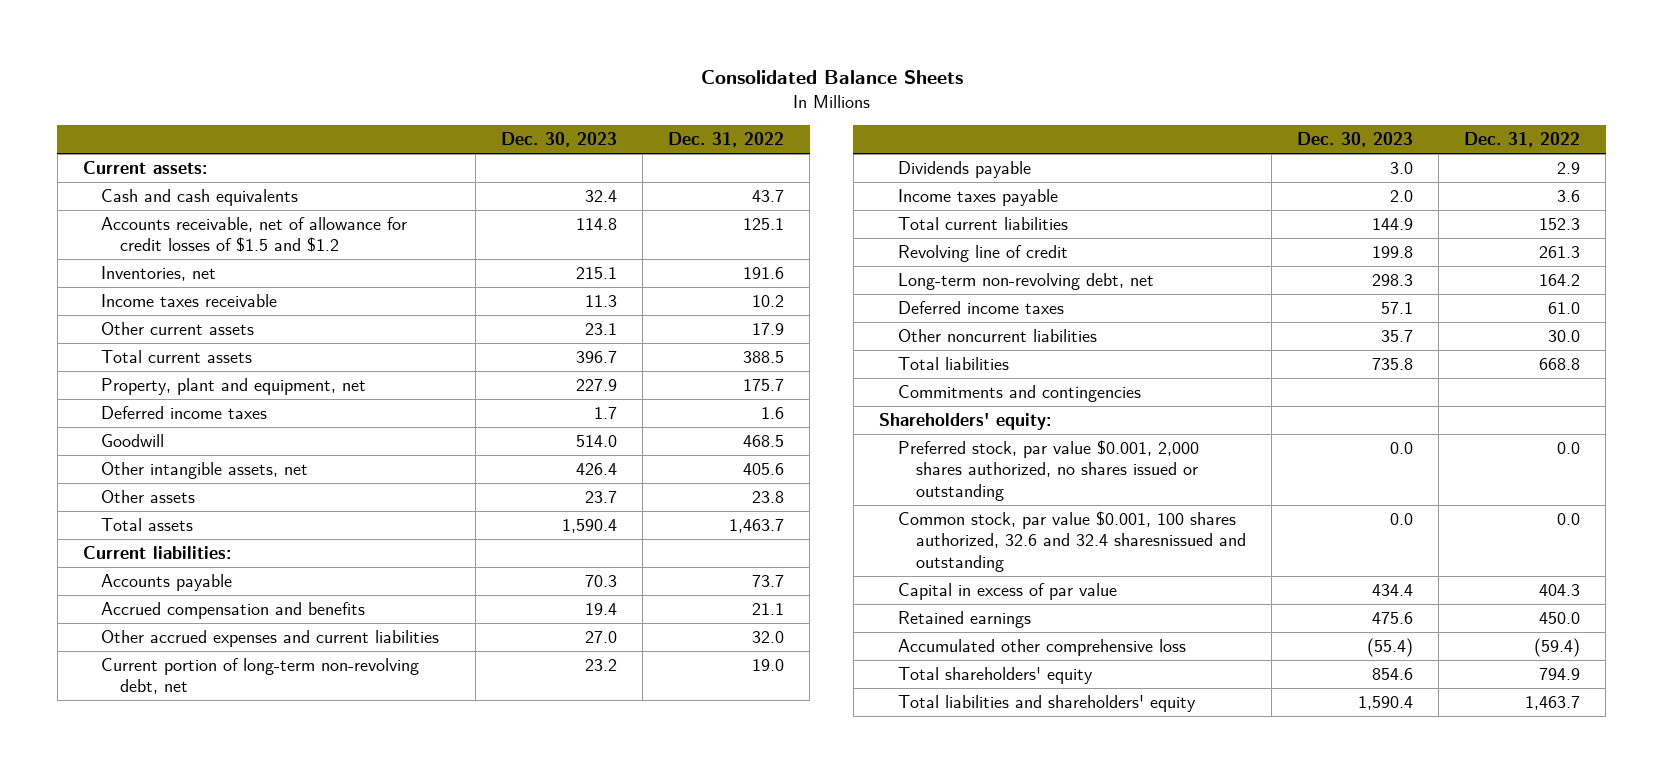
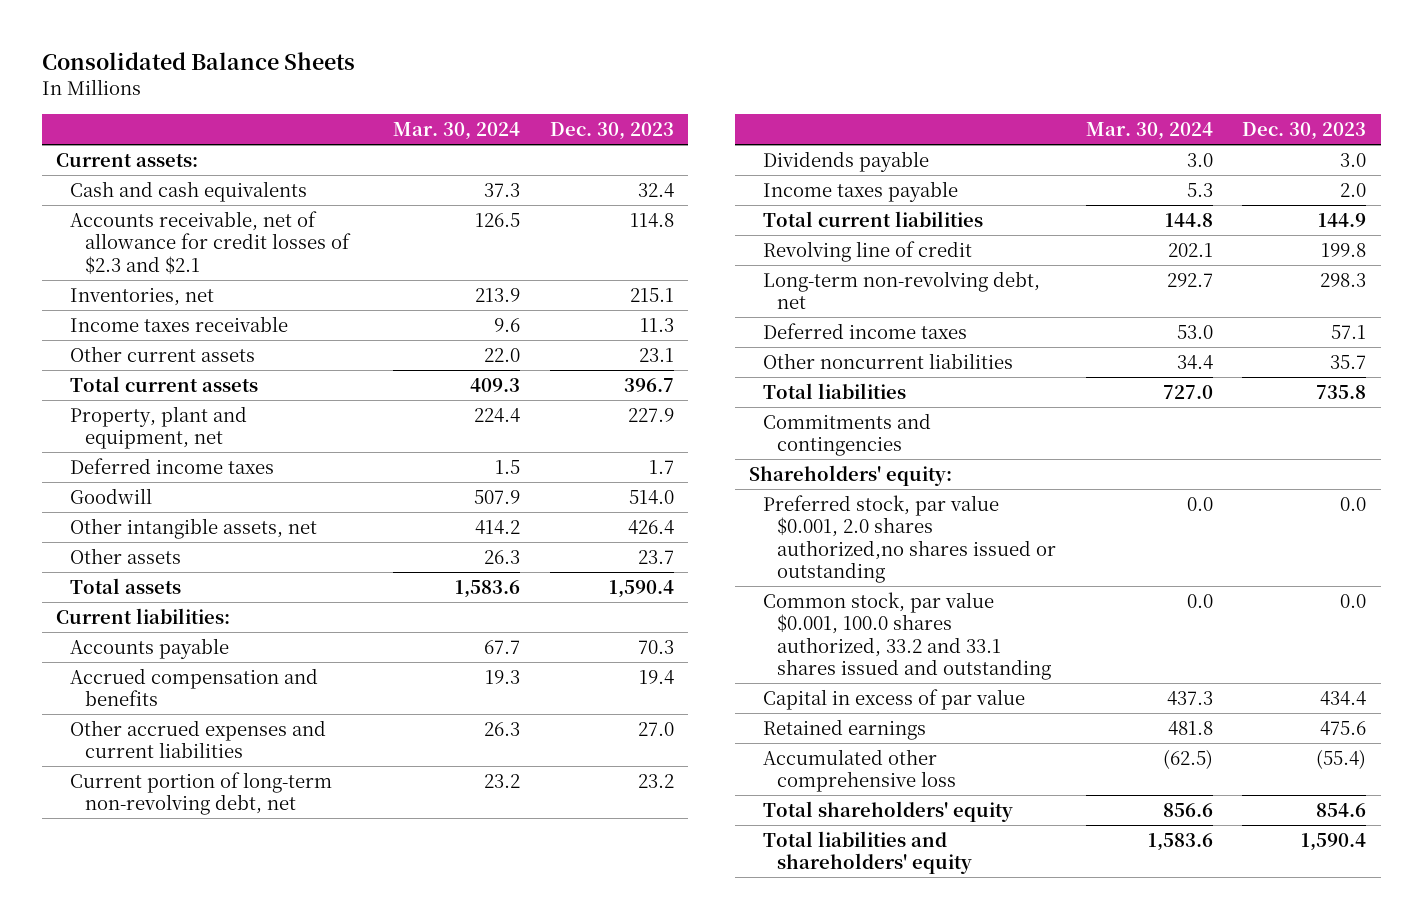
[668,132,785,148] Dec. 31, 2022 -> none
none -> [393,121,521,140] Mar. 30, 2024
[101,216,408,253] Accounts receivable, net of allowance for credit losses of $1.5 and $1.2 -> [70,210,351,275] Accounts receivable, net of allowance for credit losses of $2.3 and $2.1
[897,439,1199,502] Preferred stock, par value $0.001, 2,000 shares authorized, no shares issued or outstanding -> [763,494,1057,583] Preferred stock, par value $0.001, 2.0 shares authorized,no shares issued or outstanding
[897,510,1247,573] Common stock, par value $0.001, 100 shares authorized, 32.6 and 32.4 sharesnissued and outstanding -> [763,591,1052,680] Common stock, par value $0.001, 100.0 shares authorized, 33.2 and 33.1 shares issued and outstanding

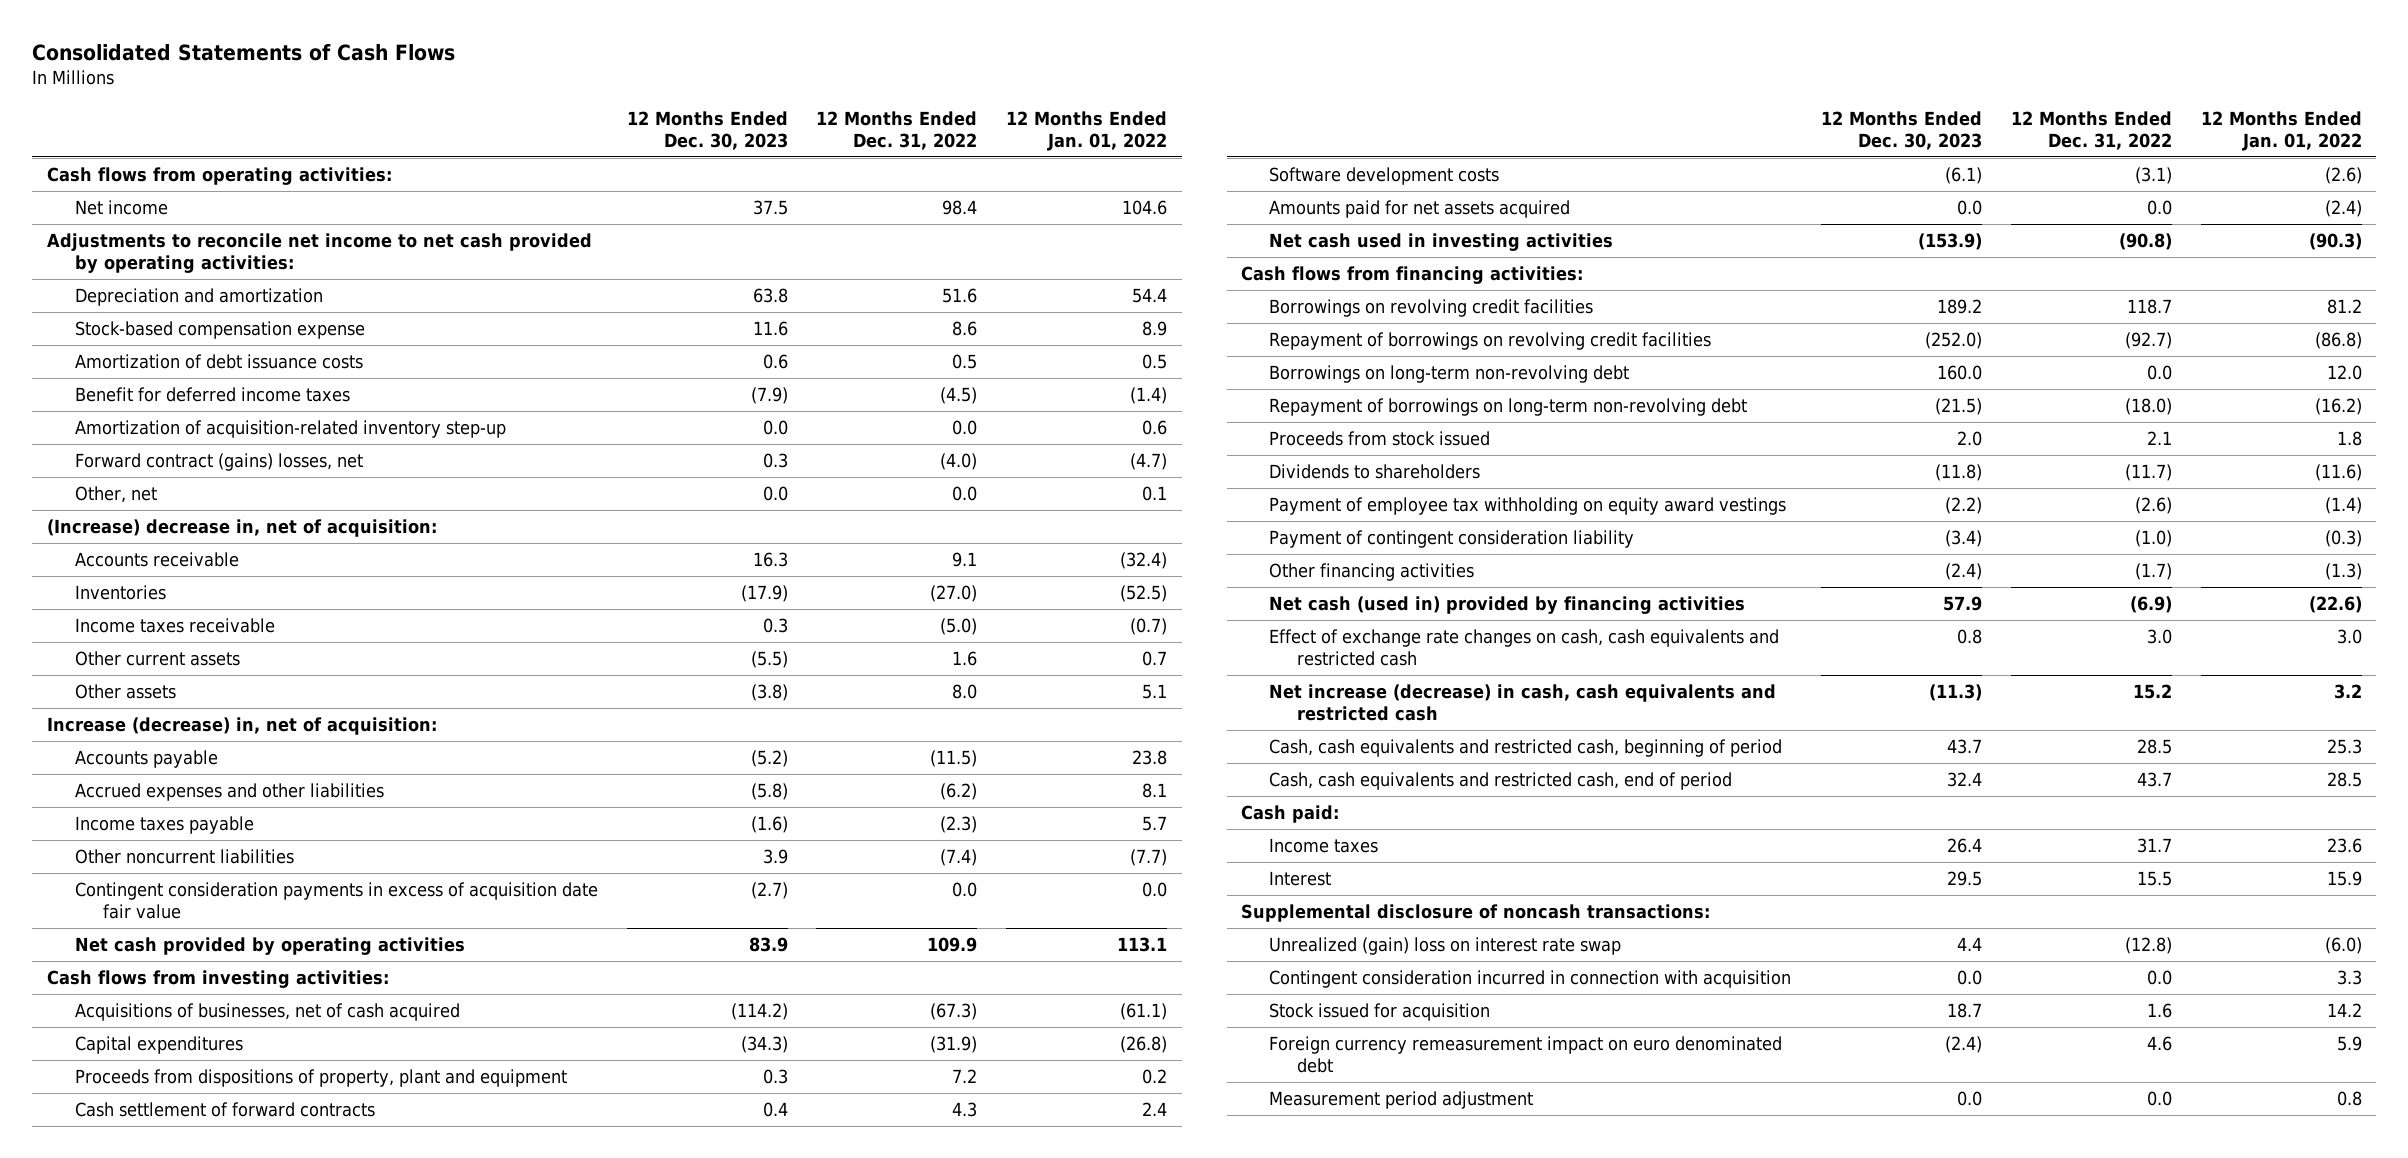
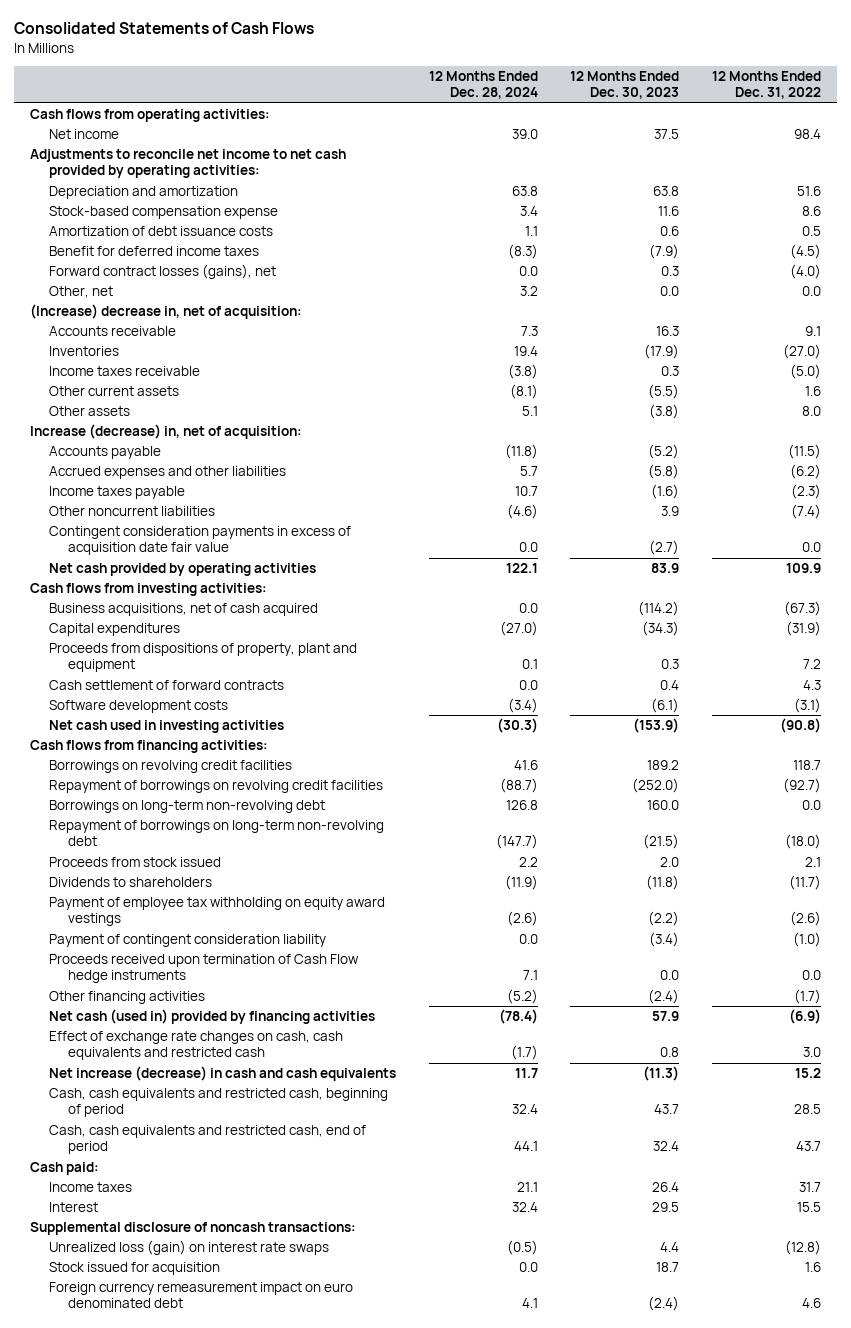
[1006,111,1168,151] 12 Months Ended Jan. 01, 2022 -> none
none -> [428,70,538,100] 12 Months Ended Dec. 28, 2024
[74,420,506,439] Amortization of acquisition-related inventory step-up -> none
[74,453,363,472] Forward contract (gains) losses, net -> [49,263,277,279] Forward contract losses (gains), net
[74,1003,460,1022] Acquisitions of businesses, net of cash acquired -> [49,602,319,616] Business acquisitions, net of cash acquired
[1269,200,1571,219] Amounts paid for net assets acquired -> none
none -> [49,953,360,984] Proceeds received upon termination of Cash Flow hedge instruments
[1269,684,1777,721] Net increase (decrease) in cash, cash equivalents and restricted cash -> [49,1065,397,1081] Net increase (decrease) in cash and cash equivalents
[1269,970,1792,989] Contingent consideration incurred in connection with acquisition -> none
[1269,937,1622,956] Unrealized (gain) loss on interest rate swap -> [49,1239,330,1255] Unrealized loss (gain) on interest rate swaps
[1269,1091,1534,1110] Measurement period adjustment -> none

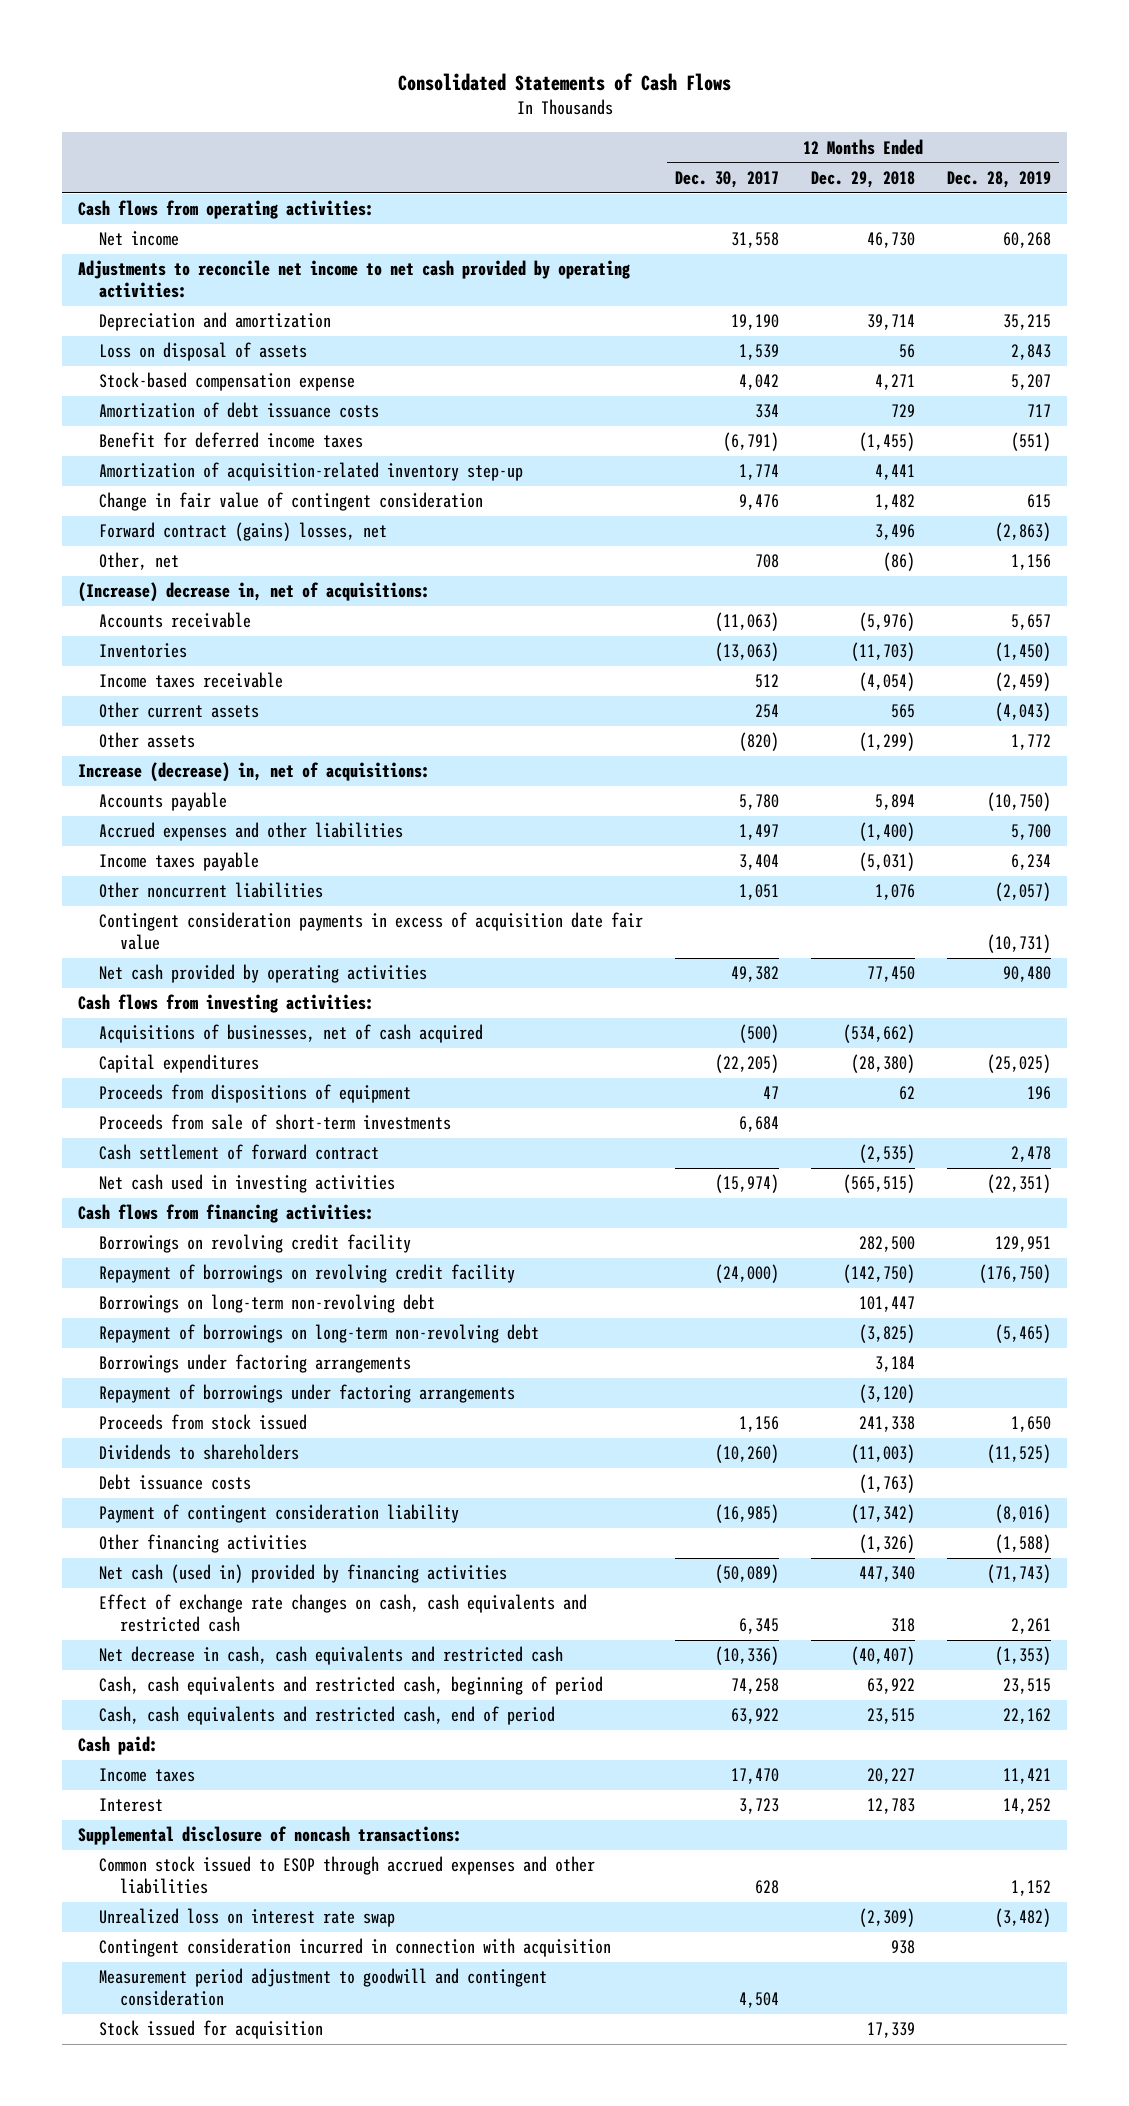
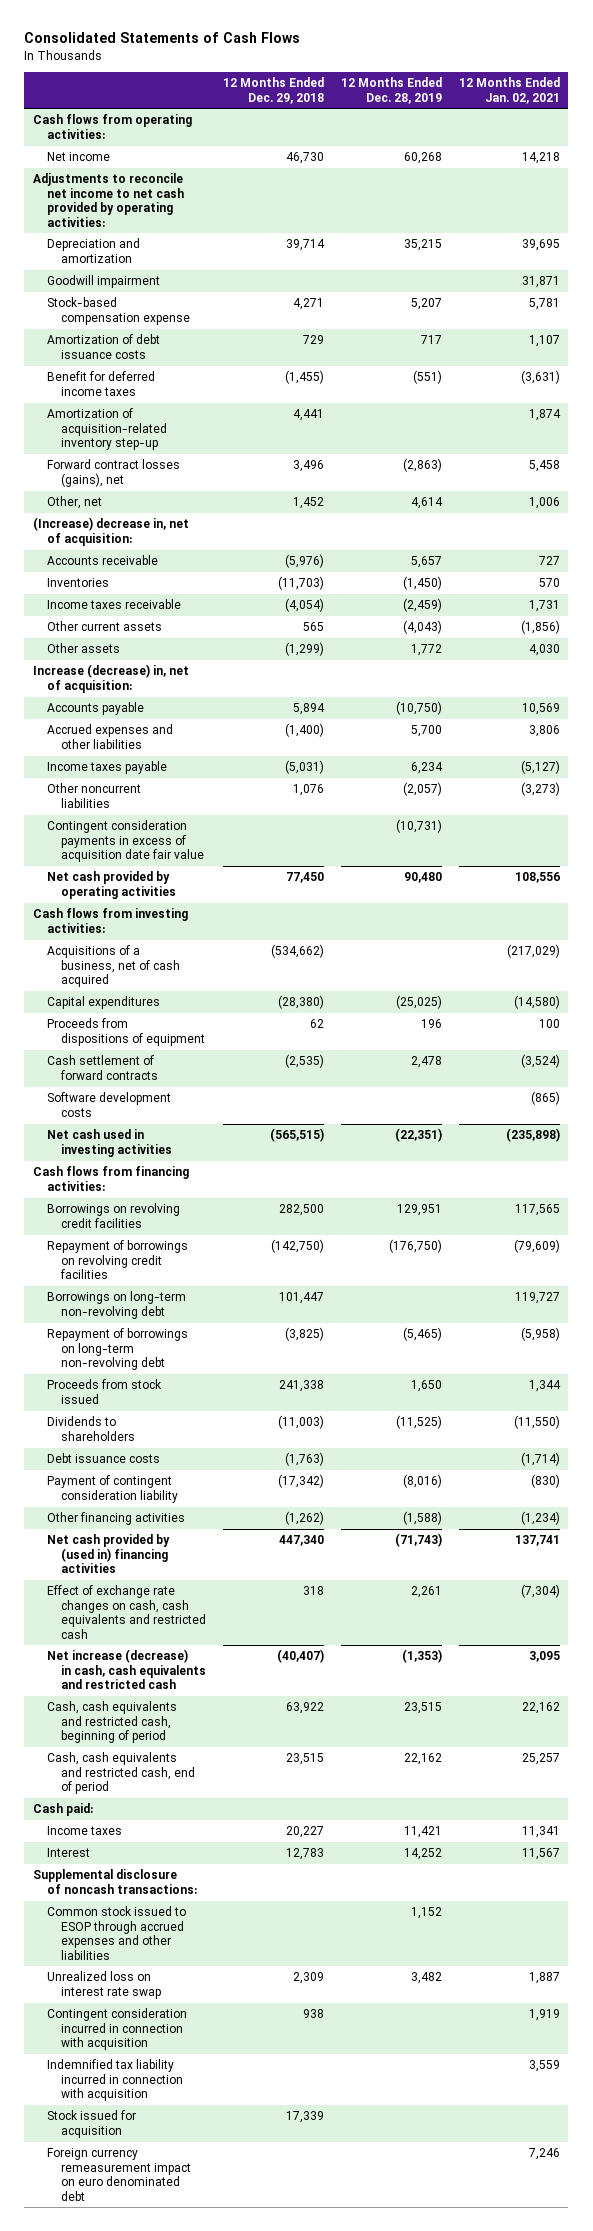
[675,170,780,188] Dec. 30, 2017 -> none
none -> [458,77,560,104] 12 Months Ended Jan. 02, 2021
[99,342,308,362] Loss on disposal of assets -> none
none -> [46,275,160,289] Goodwill impairment
[99,492,484,512] Change in fair value of contingent consideration -> none
[99,522,388,542] Forward contract (gains) losses, net -> [46,459,180,487] Forward contract losses (gains), net
[883,552,916,572] (86) -> [293,497,325,510] 1,452
[1011,554,1052,571] 1,156 -> [411,497,444,510] 4,614
[78,582,431,603] (Increase) decrease in, net of acquisitions: -> [32,517,189,546] (Increase) decrease in, net of acquisition:
[78,762,431,783] Increase (decrease) in, net of acquisitions: -> [32,664,189,693] Increase (decrease) in, net of acquisition:
[99,1024,484,1044] Acquisitions of businesses, net of cash acquired -> [46,945,181,988] Acquisitions of a business, net of cash acquired
[99,1114,452,1131] Proceeds from sale of short-term investments -> none
[99,1144,380,1161] Cash settlement of forward contract -> [46,1055,159,1080] Cash settlement of forward contracts
none -> [46,1092,171,1117] Software development costs
[99,1234,412,1254] Borrowings on revolving credit facility -> [46,1203,180,1228] Borrowings on revolving credit facilities
[99,1264,516,1284] Repayment of borrowings on revolving credit facility -> [46,1240,188,1280] Repayment of borrowings on revolving credit facilities
[99,1354,412,1374] Borrowings under factoring arrangements -> none
[99,1384,516,1404] Repayment of borrowings under factoring arrangements -> none
[859,1534,916,1554] (1,326) -> [285,1511,325,1526] (1,262)
[99,1564,508,1584] Net cash (used in) provided by financing activities -> [46,1534,170,1574] Net cash provided by (used in) financing activities
[99,1646,564,1666] Net decrease in cash, cash equivalents and restricted cash -> [46,1649,207,1690] Net increase (decrease) in cash, cash equivalents and restricted cash
[859,1908,916,1928] (2,309) -> [293,1972,325,1985] 2,309
[995,1908,1052,1928] (3,482) -> [411,1972,443,1985] 3,482
[99,1968,548,2007] Measurement period adjustment to goodwill and contingent consideration -> none
none -> [46,2059,184,2102] Indemnified tax liability incurred in connection with acquisition
none -> [46,2148,192,2201] Foreign currency remeasurement impact on euro denominated debt

